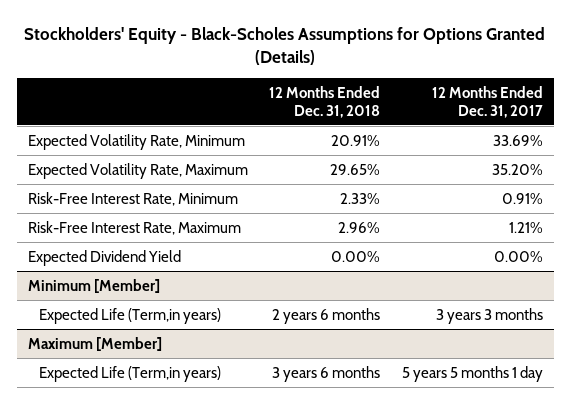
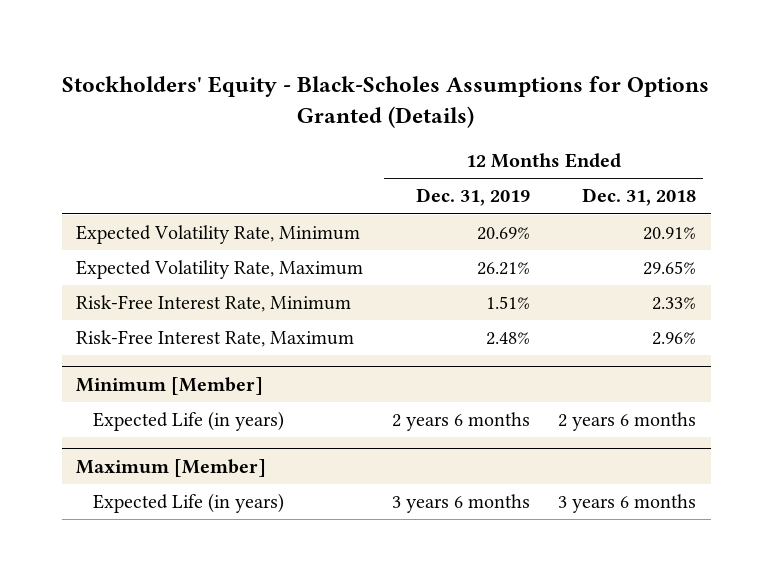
[431,86,543,118] 12 Months Ended Dec. 31, 2017 -> none
none -> [415,188,530,207] Dec. 31, 2019
[27,249,181,266] Expected Dividend Yield -> none
[39,307,222,324] Expected Life (Term,in years) -> [93,411,285,432] Expected Life (in years)
[39,365,222,382] Expected Life (Term,in years) -> [93,493,285,514] Expected Life (in years)

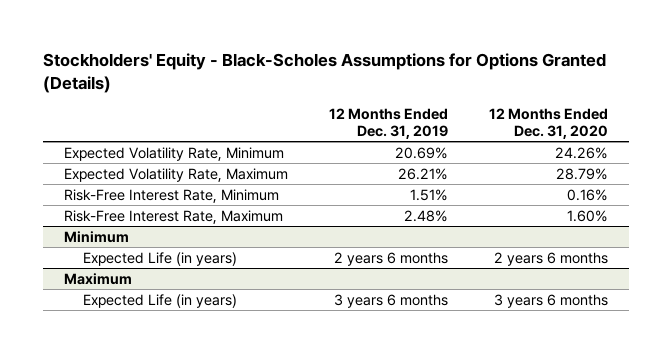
[582,188,697,207] Dec. 31, 2018 -> none
none -> [488,108,608,140] 12 Months Ended Dec. 31, 2020
[75,376,263,395] Minimum [Member] -> [63,230,129,243] Minimum
[75,458,266,477] Maximum [Member] -> [63,272,132,285] Maximum

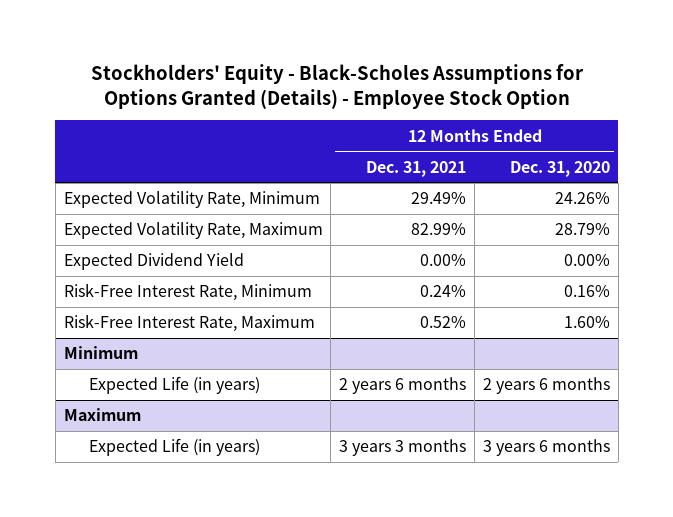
[42,52,606,93] Stockholders' Equity - Black-Scholes Assumptions for Options Granted (Details) -> [90,63,584,109] Stockholders' Equity - Black-Scholes Assumptions for Options Granted (Details) - Employee Stock Option
[328,108,448,140] 12 Months Ended Dec. 31, 2019 -> none
none -> [366,160,467,177] Dec. 31, 2021
none -> [63,253,244,271] Expected Dividend Yield

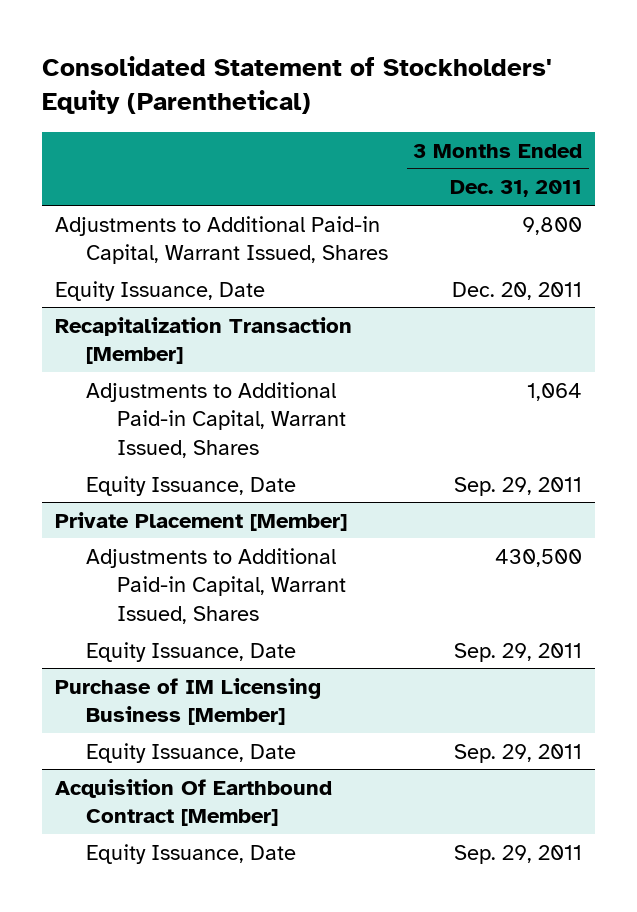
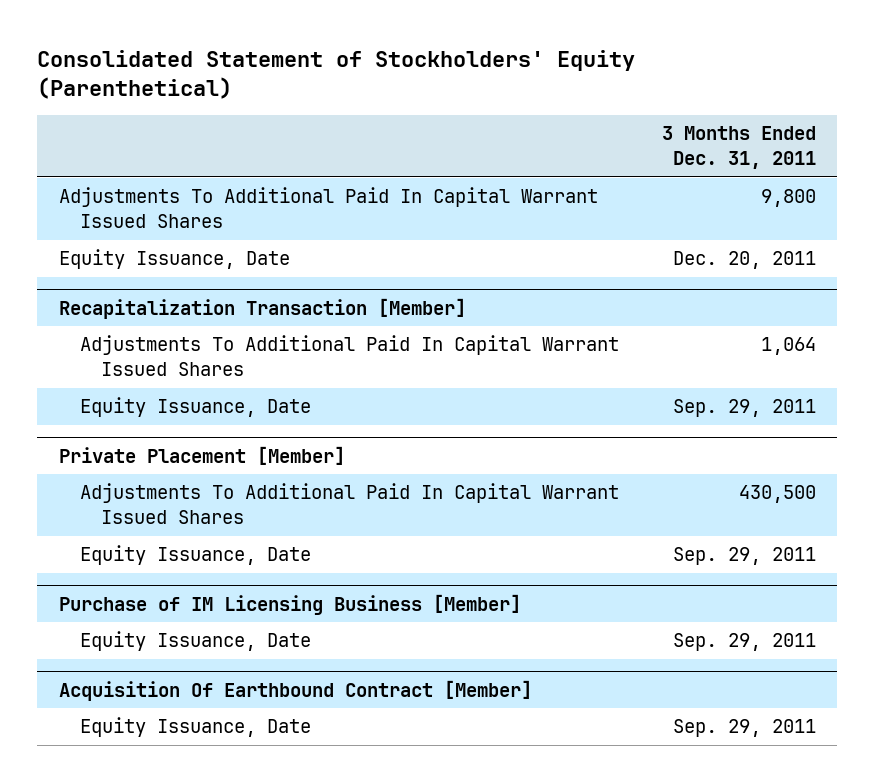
[54,215,388,265] Adjustments to Additional Paid-in Capital, Warrant Issued, Shares -> [58,187,598,229] Adjustments To Additional Paid In Capital Warrant Issued Shares
[85,381,347,458] Adjustments to Additional Paid-in Capital, Warrant Issued, Shares -> [80,335,620,377] Adjustments To Additional Paid In Capital Warrant Issued Shares
[85,547,347,624] Adjustments to Additional Paid-in Capital, Warrant Issued, Shares -> [80,483,620,525] Adjustments To Additional Paid In Capital Warrant Issued Shares

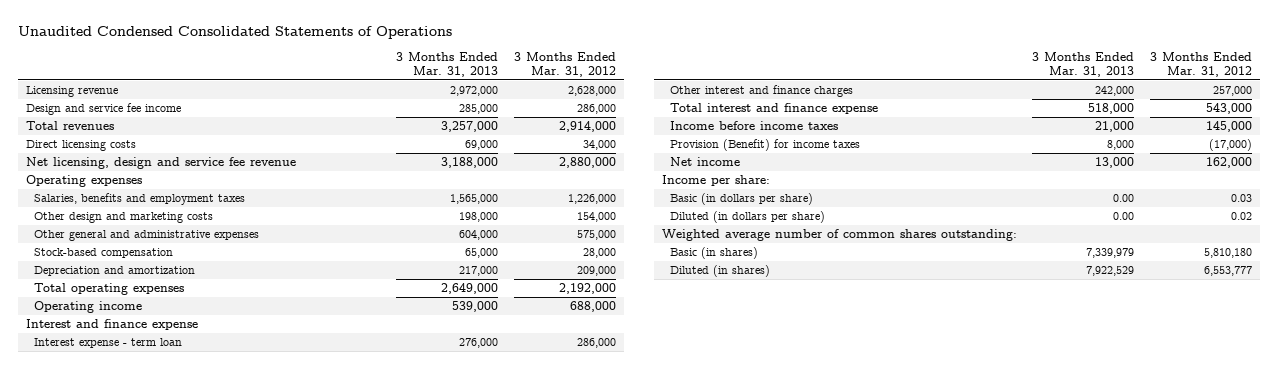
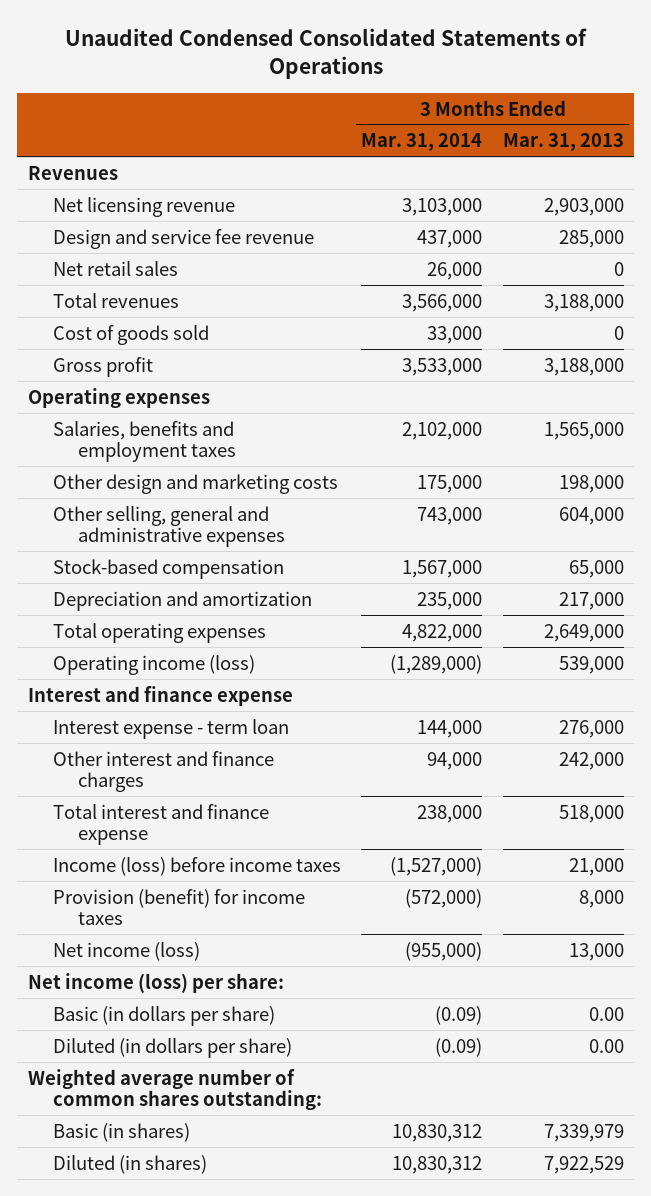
[514,51,617,78] 3 Months Ended Mar. 31, 2012 -> none
none -> [361,133,483,152] Mar. 31, 2014
[25,139,136,151] Direct licensing costs -> none
none -> [27,165,118,180] Revenues
[25,85,118,97] Licensing revenue -> [52,196,235,217] Net licensing revenue
[450,85,499,96] 2,972,000 -> [543,197,624,216] 2,903,000
[25,102,181,115] Design and service fee income -> [52,228,314,249] Design and service fee revenue
none -> [52,260,178,276] Net retail sales
[441,120,499,132] 3,257,000 -> [543,293,624,312] 3,188,000
none -> [52,324,209,345] Cost of goods sold
[25,156,296,169] Net licensing, design and service fee revenue -> [52,356,153,377] Gross profit
[34,229,260,241] Other general and administrative expenses -> [52,505,286,548] Other selling, general and administrative expenses
[34,300,143,313] Operating income -> [52,654,255,675] Operating income (loss)
[670,120,839,130] Income before income taxes -> [52,856,341,876] Income (loss) before income taxes
[670,138,861,151] Provision (Benefit) for income taxes -> [52,888,305,926] Provision (benefit) for income taxes
[670,156,741,166] Net income -> [52,941,200,961] Net income (loss)
[661,174,770,186] Income per share: -> [27,972,284,993] Net income (loss) per share:

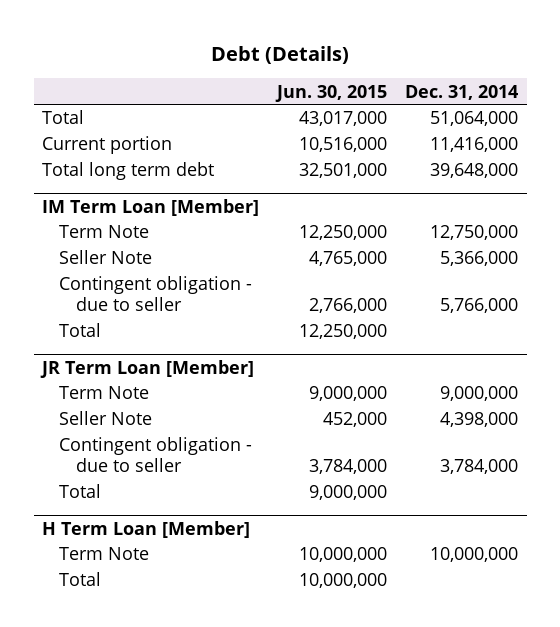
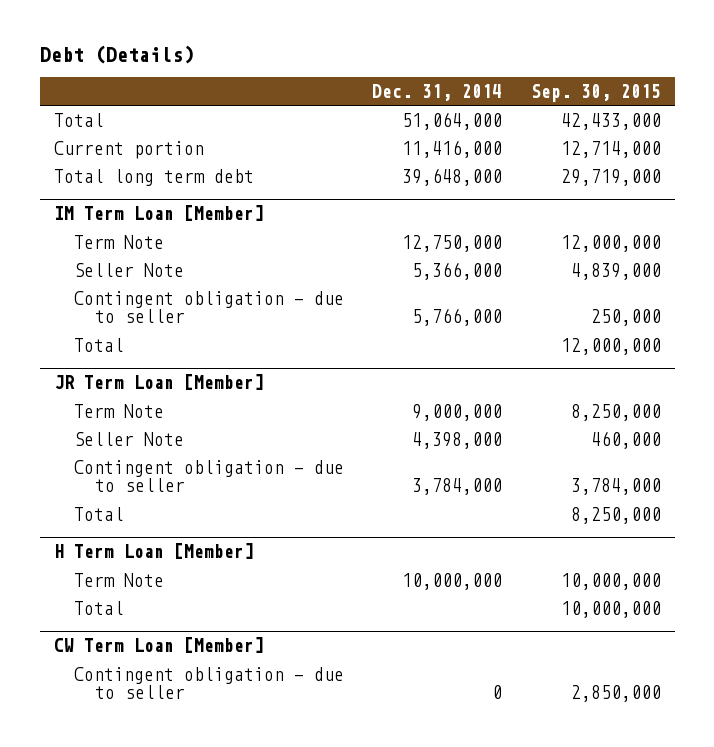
[275,84,388,102] Jun. 30, 2015 -> none
none -> [530,83,661,102] Sep. 30, 2015
none -> [53,637,264,654] CW Term Loan [Member]
none -> [74,666,345,700] Contingent obligation - due to seller

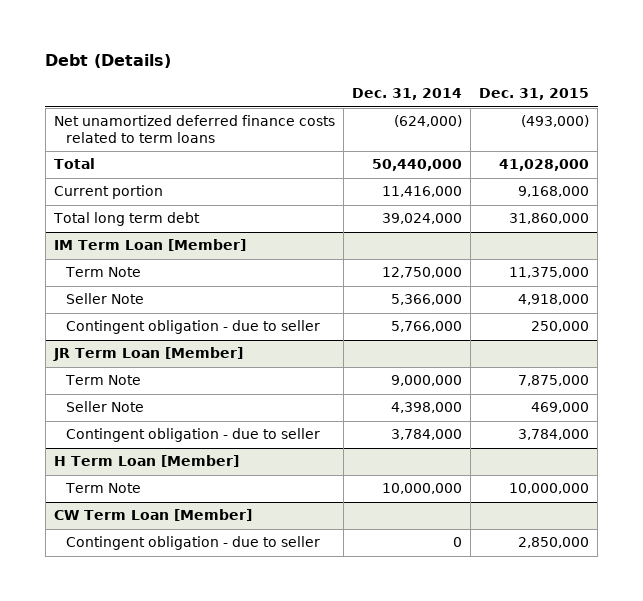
[530,83,661,102] Sep. 30, 2015 -> none
none -> [479,88,590,101] Dec. 31, 2015
none -> [53,115,335,143] Net unamortized deferred finance costs related to term loans
[402,111,503,130] 51,064,000 -> [371,159,462,172] 50,440,000
[402,167,503,186] 39,648,000 -> [381,213,462,225] 39,024,000
[74,337,125,352] Total -> none
[74,506,125,521] Total -> none
[74,600,125,615] Total -> none

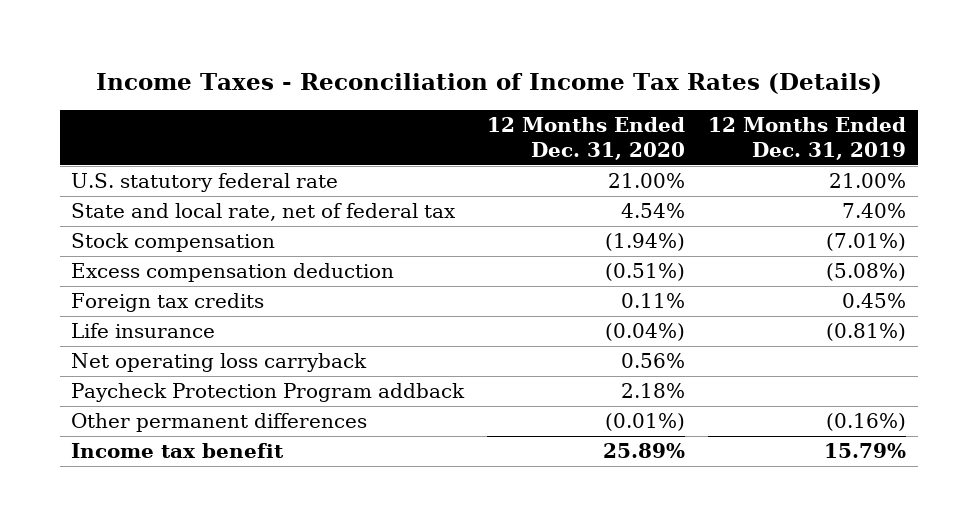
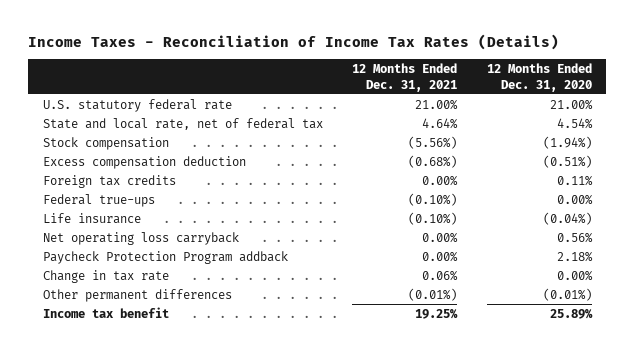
[708,117,907,160] 12 Months Ended Dec. 31, 2019 -> none
none -> [352,62,458,92] 12 Months Ended Dec. 31, 2021
none -> [43,193,156,207] Federal true-ups
none -> [43,269,170,283] Change in tax rate

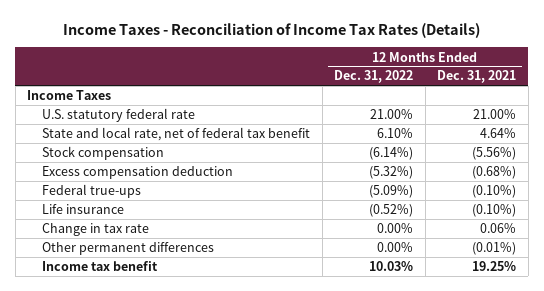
[486,62,592,92] 12 Months Ended Dec. 31, 2020 -> none
none -> [334,70,414,84] Dec. 31, 2022
none -> [27,90,112,101] Income Taxes
[43,117,324,130] State and local rate, net of federal tax -> [41,127,310,142] State and local rate, net of federal tax benefit
[43,174,177,188] Foreign tax credits -> none
[43,231,240,245] Net operating loss carryback -> none
[43,250,289,264] Paycheck Protection Program addback -> none

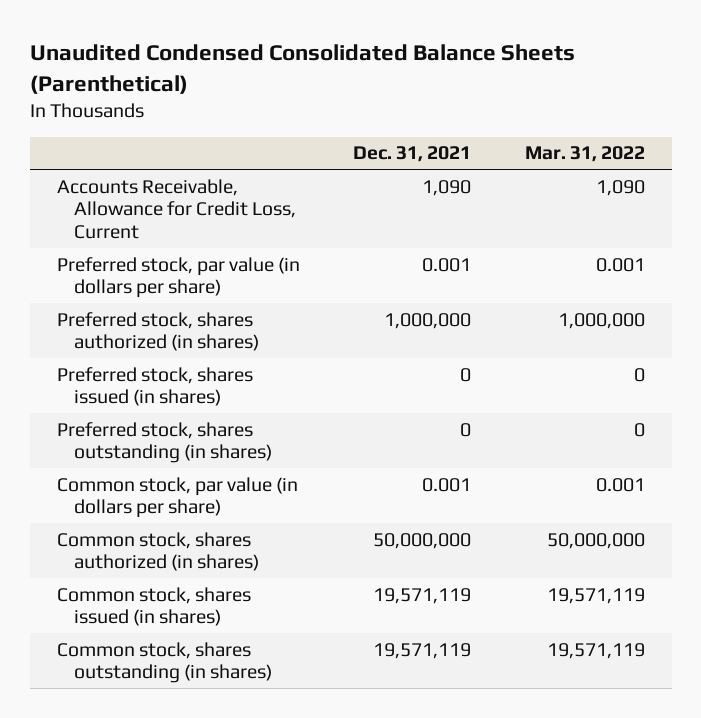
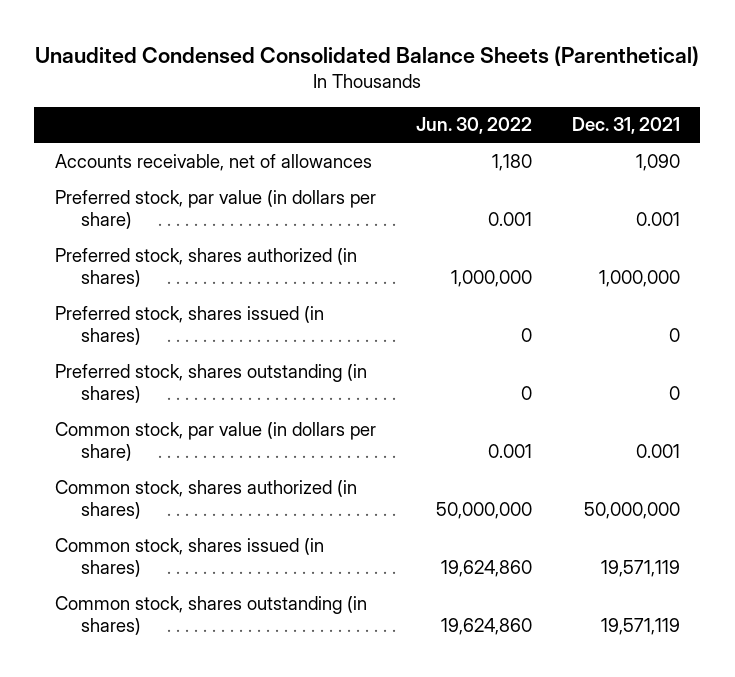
[524,146,645,163] Mar. 31, 2022 -> none
none -> [415,117,532,135] Jun. 30, 2022
[56,178,296,240] Accounts Receivable, Allowance for Credit Loss, Current -> [54,153,372,171] Accounts receivable, net of allowances

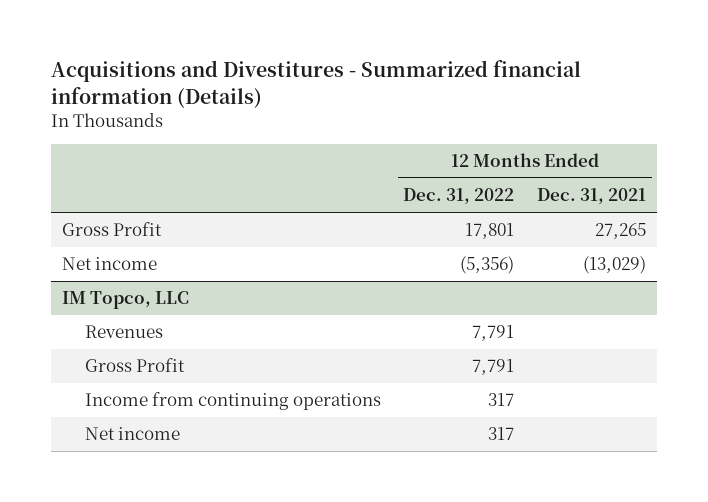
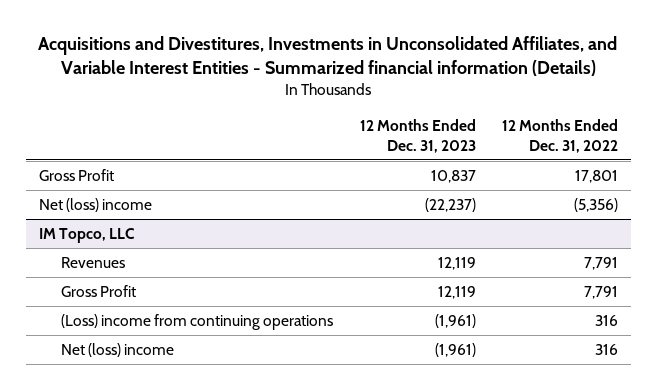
[50,60,581,108] Acquisitions and Divestitures - Summarized financial information (Details) -> [38,35,618,77] Acquisitions and Divestitures, Investments in Unconsolidated Affiliates, and Variable Interest Entities - Summarized financial information (Details)
[536,188,646,205] Dec. 31, 2021 -> none
none -> [359,118,476,153] 12 Months Ended Dec. 31, 2023
[61,257,157,271] Net income -> [38,198,152,213] Net (loss) income
[84,392,381,411] Income from continuing operations -> [61,314,334,331] (Loss) income from continuing operations
[488,393,515,407] 317 -> [594,315,618,327] 316
[84,427,180,441] Net income -> [61,343,175,358] Net (loss) income
[488,427,515,441] 317 -> [594,344,618,356] 316

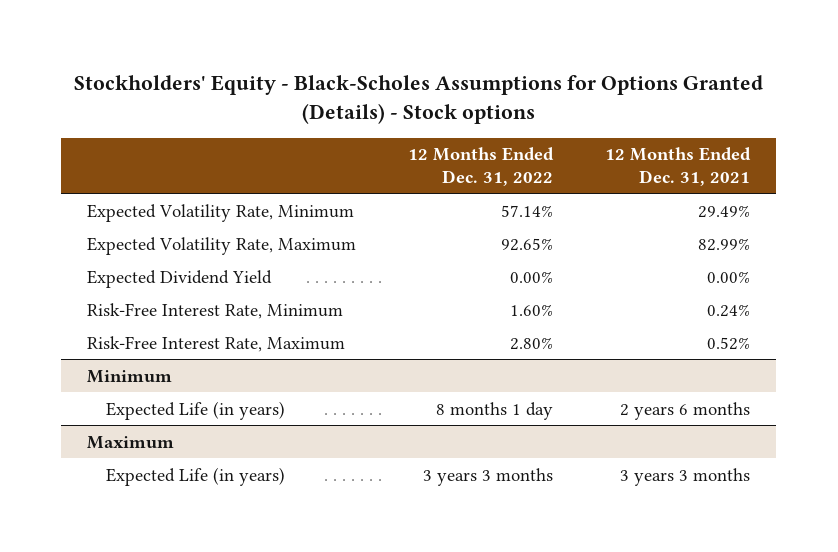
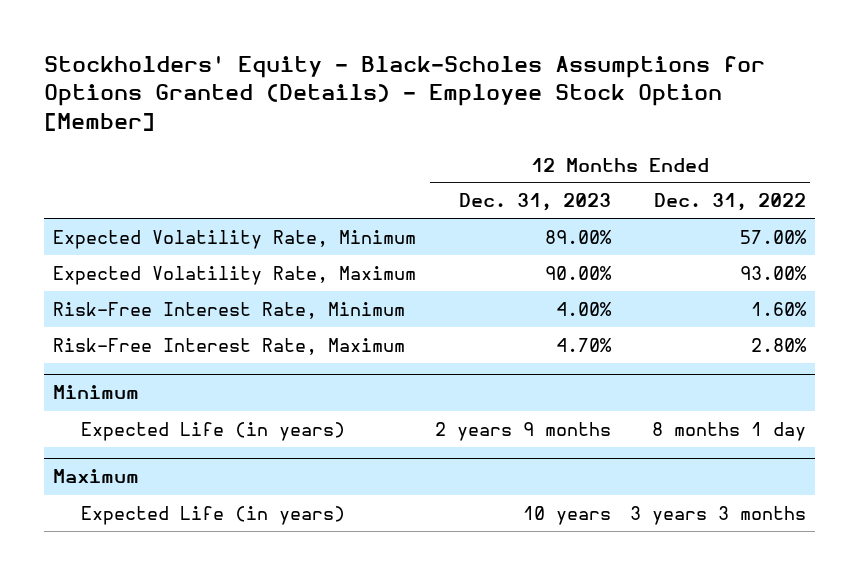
[73,75,763,125] Stockholders' Equity - Black-Scholes Assumptions for Options Granted (Details) - Stock options -> [43,55,765,131] Stockholders' Equity - Black-Scholes Assumptions for Options Granted (Details) - Employee Stock Option [Member]
[605,147,752,186] 12 Months Ended Dec. 31, 2021 -> none
none -> [459,193,612,212] Dec. 31, 2023
[87,269,273,288] Expected Dividend Yield -> none
[501,204,554,217] 57.14% -> [739,229,807,244] 57.00%
[501,237,554,251] 92.65% -> [739,265,807,280] 93.00%

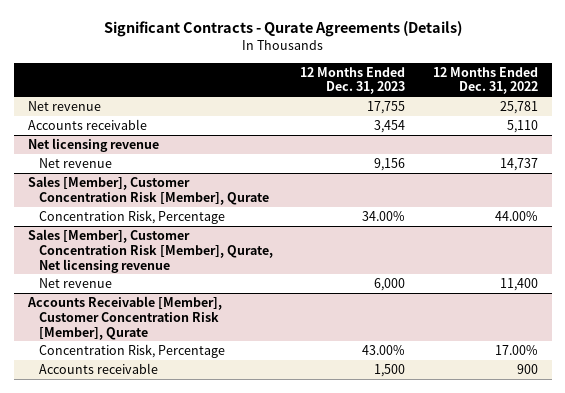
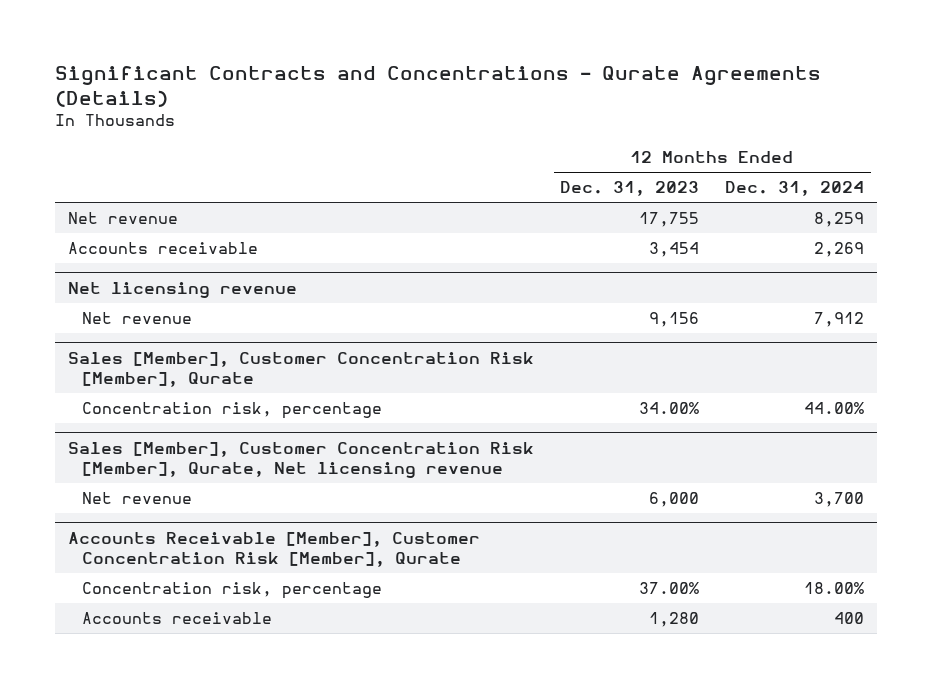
[103,21,462,38] Significant Contracts - Qurate Agreements (Details) -> [55,66,822,107] Significant Contracts and Concentrations - Qurate Agreements (Details)
[432,66,538,95] 12 Months Ended Dec. 31, 2022 -> none
none -> [725,181,865,197] Dec. 31, 2024
[38,210,225,225] Concentration Risk, Percentage -> [82,402,383,420] Concentration risk, percentage
[38,344,225,359] Concentration Risk, Percentage -> [82,582,383,600] Concentration risk, percentage
[362,345,406,356] 43.00% -> [639,582,700,595] 37.00%
[374,364,406,378] 1,500 -> [649,612,700,628] 1,280

